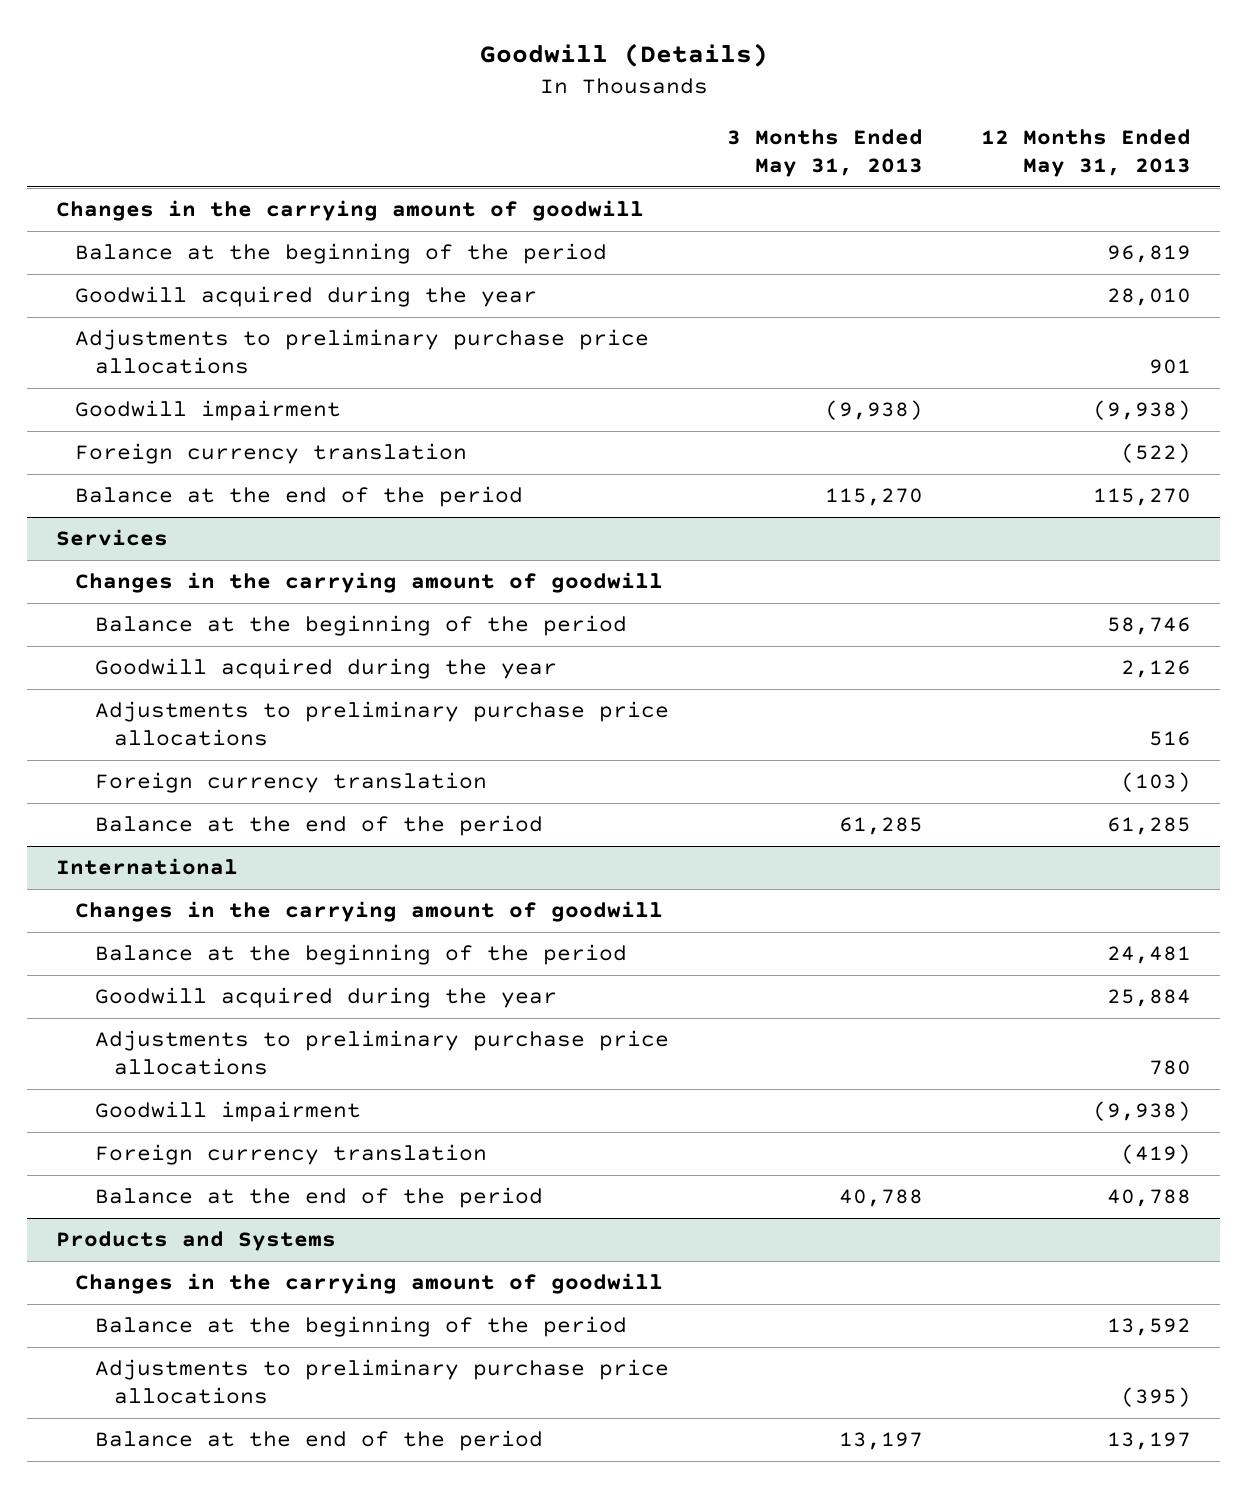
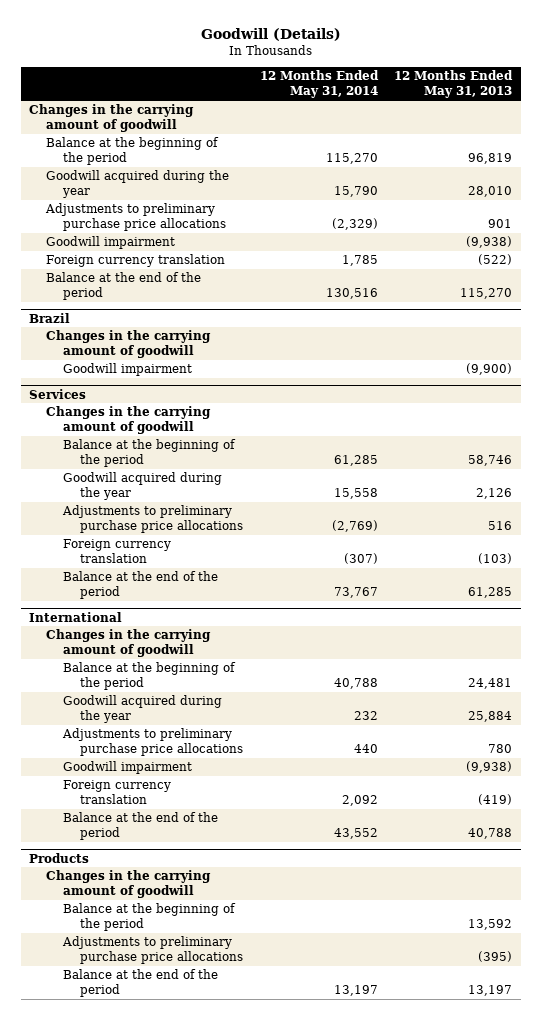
[726,129,923,178] 3 Months Ended May 31, 2013 -> none
none -> [259,70,379,99] 12 Months Ended May 31, 2014
none -> [29,312,71,323] Brazil
none -> [46,330,212,359] Changes in the carrying amount of goodwill
none -> [63,363,193,377] Goodwill impairment
[55,1231,336,1252] Products and Systems -> none
none -> [29,852,90,863] Products

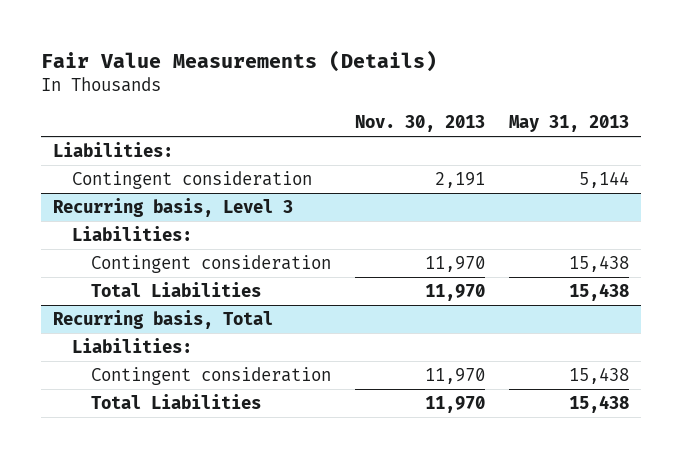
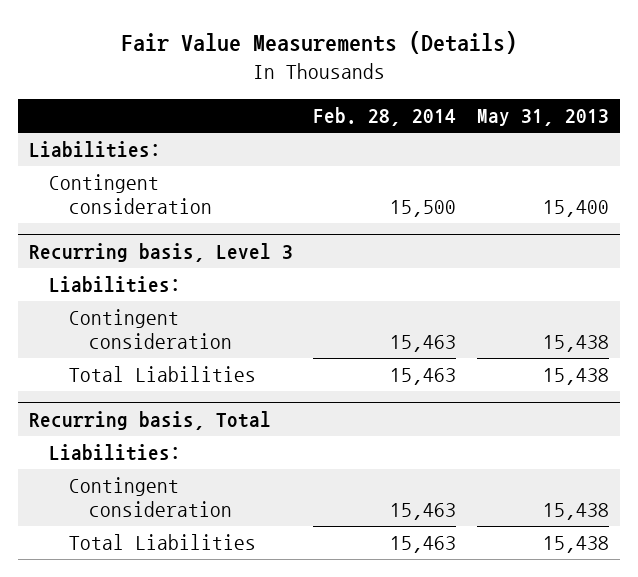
[355,115,486,133] Nov. 30, 2013 -> none
none -> [313,107,457,127] Feb. 28, 2014
[579,171,630,189] 5,144 -> [543,200,610,218] 15,400

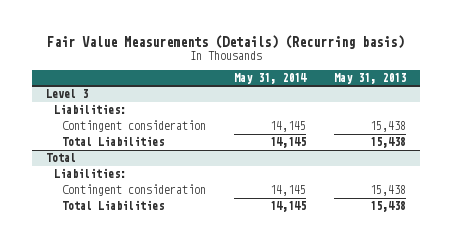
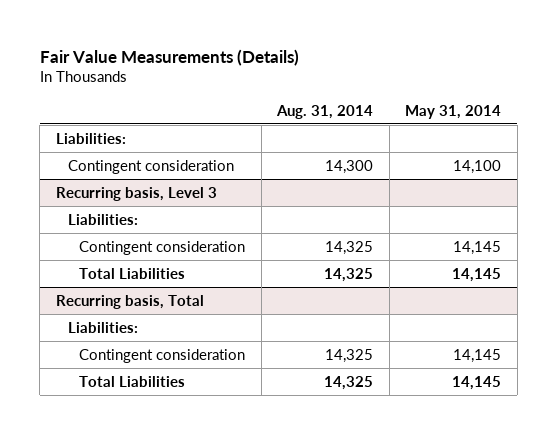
[46,35,404,50] Fair Value Measurements (Details) (Recurring basis) -> [39,48,299,66] Fair Value Measurements (Details)
[333,72,406,84] May 31, 2013 -> none
none -> [276,104,374,119] Aug. 31, 2014
[46,89,89,99] Level 3 -> none
none -> [67,159,234,174] Contingent consideration
none -> [56,186,218,201] Recurring basis, Level 3
none -> [67,213,138,225] Liabilities:
[46,153,77,163] Total -> none
none -> [56,294,205,309] Recurring basis, Total

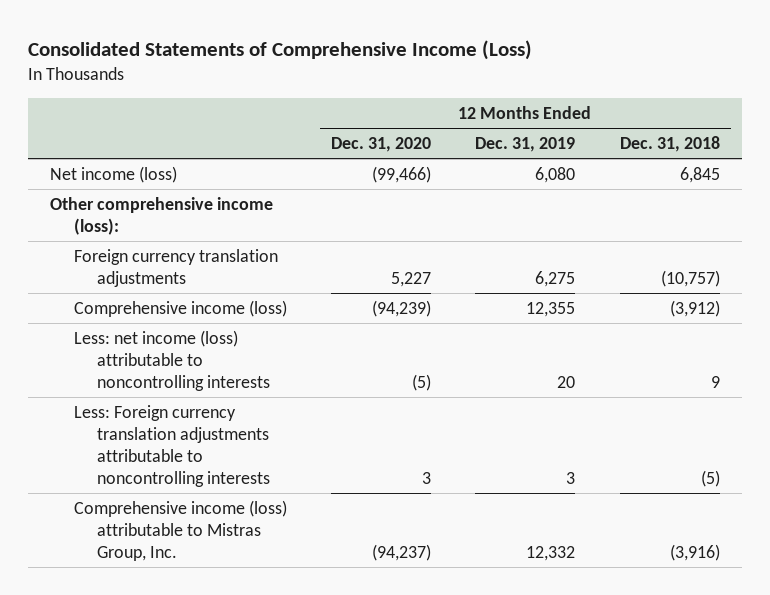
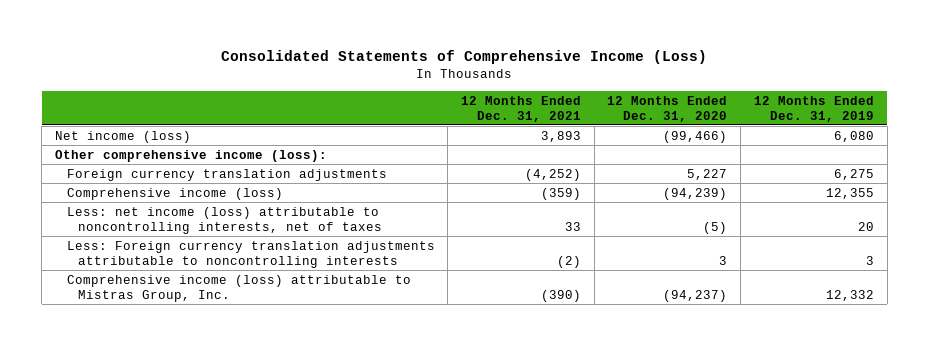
[619,136,720,153] Dec. 31, 2018 -> none
none -> [461,95,582,122] 12 Months Ended Dec. 31, 2021
[73,329,270,391] Less: net income (loss) attributable to noncontrolling interests -> [66,206,383,234] Less: net income (loss) attributable to noncontrolling interests, net of taxes

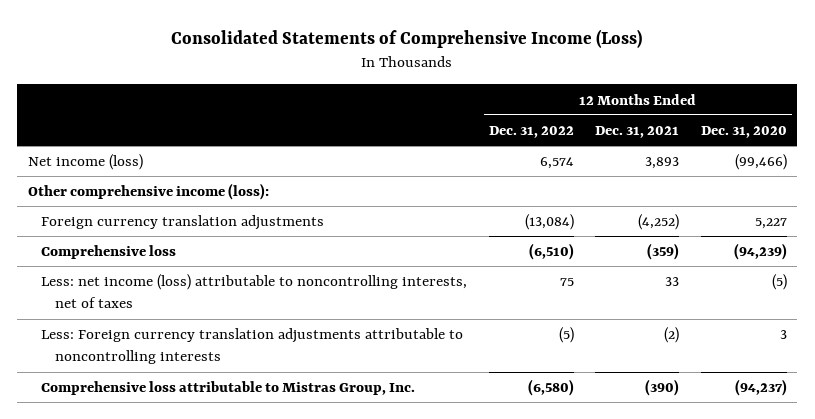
[753,95,874,122] 12 Months Ended Dec. 31, 2019 -> none
none -> [488,126,574,139] Dec. 31, 2022
[66,187,283,200] Comprehensive income (loss) -> [41,245,177,260] Comprehensive loss
[66,274,411,302] Comprehensive income (loss) attributable to Mistras Group, Inc. -> [41,381,416,396] Comprehensive loss attributable to Mistras Group, Inc.

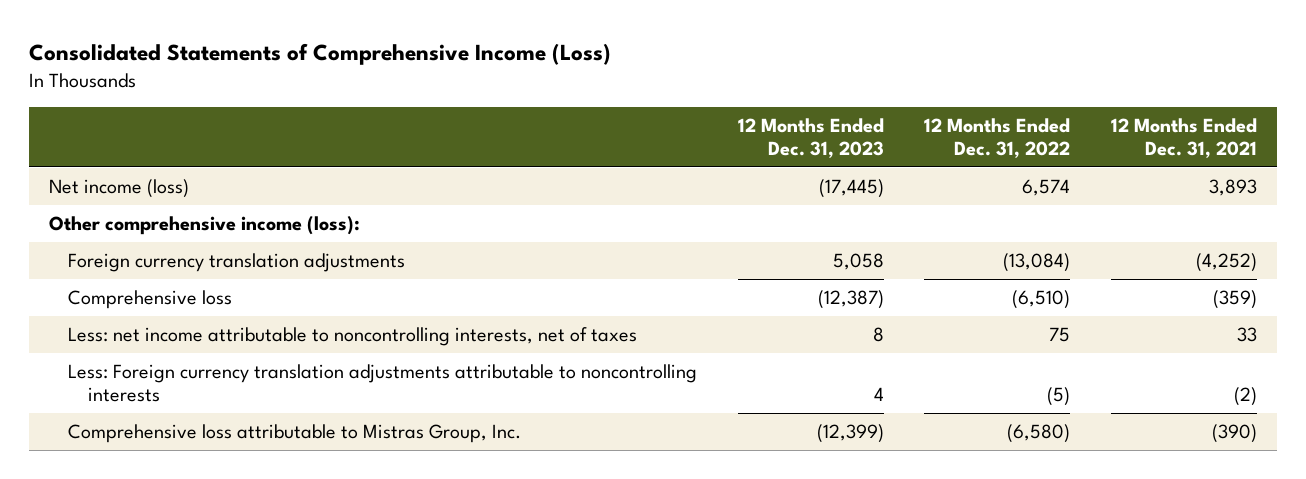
[700,126,787,139] Dec. 31, 2020 -> none
none -> [737,117,884,159] 12 Months Ended Dec. 31, 2023
[41,274,468,309] Less: net income (loss) attributable to noncontrolling interests, net of taxes -> [68,327,638,347] Less: net income attributable to noncontrolling interests, net of taxes

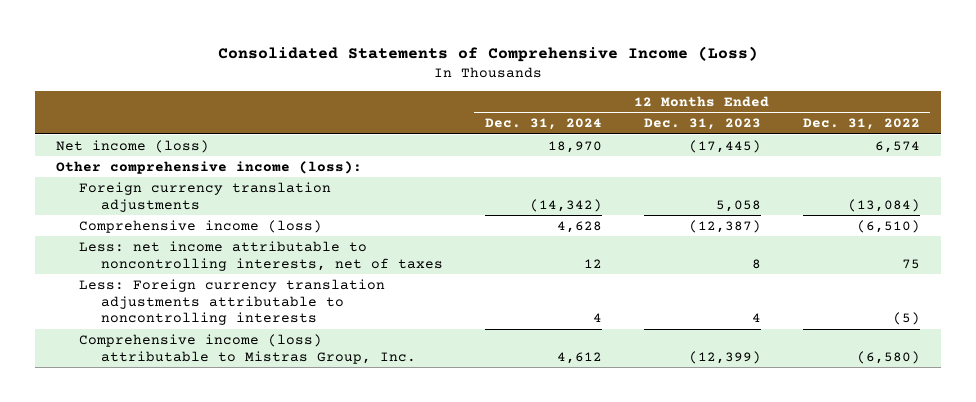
[1111,117,1258,159] 12 Months Ended Dec. 31, 2021 -> none
none -> [484,118,602,131] Dec. 31, 2024
[68,290,233,310] Comprehensive loss -> [78,219,322,233] Comprehensive income (loss)
[68,424,522,444] Comprehensive loss attributable to Mistras Group, Inc. -> [78,333,416,364] Comprehensive income (loss) attributable to Mistras Group, Inc.

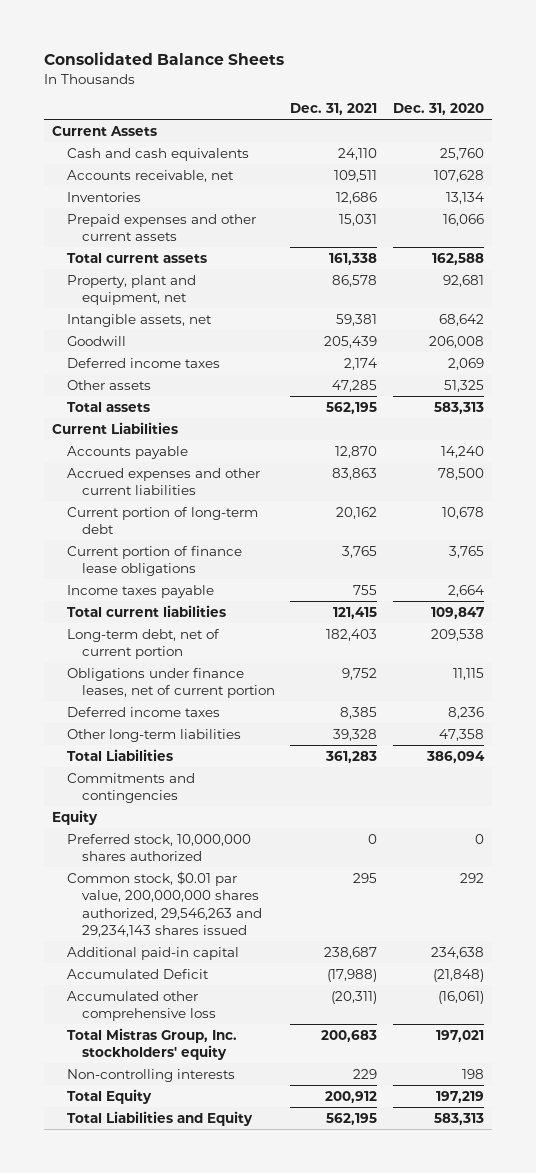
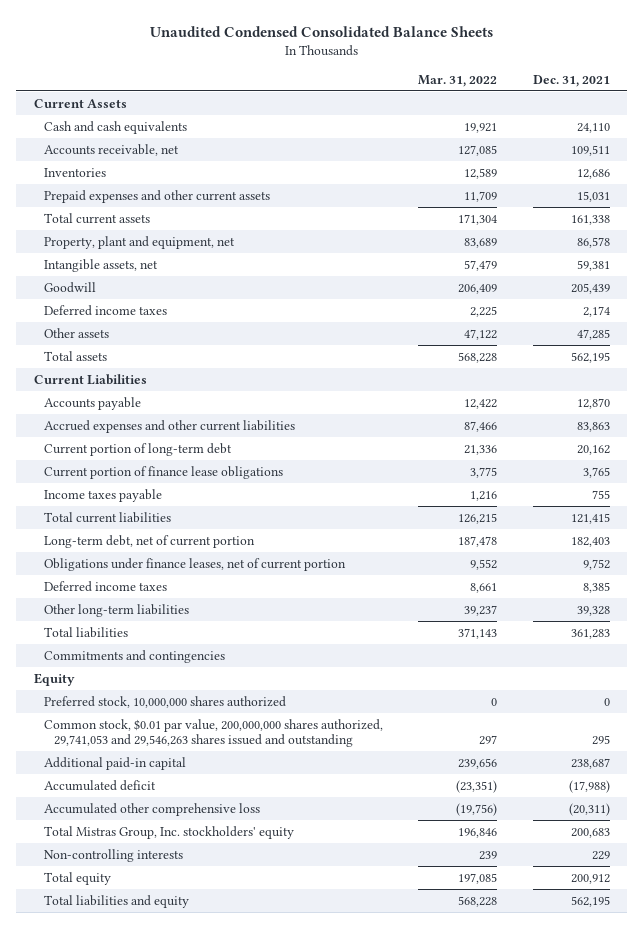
[44,52,285,66] Consolidated Balance Sheets -> [149,25,493,37] Unaudited Condensed Consolidated Balance Sheets
[393,103,485,116] Dec. 31, 2020 -> none
none -> [418,74,498,87] Mar. 31, 2022
[66,748,173,761] Total Liabilities -> [44,626,129,638] Total liabilities
[66,870,262,937] Common stock, $0.01 par value, 200,000,000 shares authorized, 29,546,263 and 29,234,143 shares issued -> [44,718,384,748] Common stock, $0.01 par value, 200,000,000 shares authorized, 29,741,053 and 29,546,263 shares issued and outstanding
[66,968,209,979] Accumulated Deficit -> [44,779,157,791] Accumulated deficit
[66,1088,152,1104] Total Equity -> [44,871,112,885] Total equity
[66,1110,253,1126] Total Liabilities and Equity -> [44,894,190,908] Total liabilities and equity

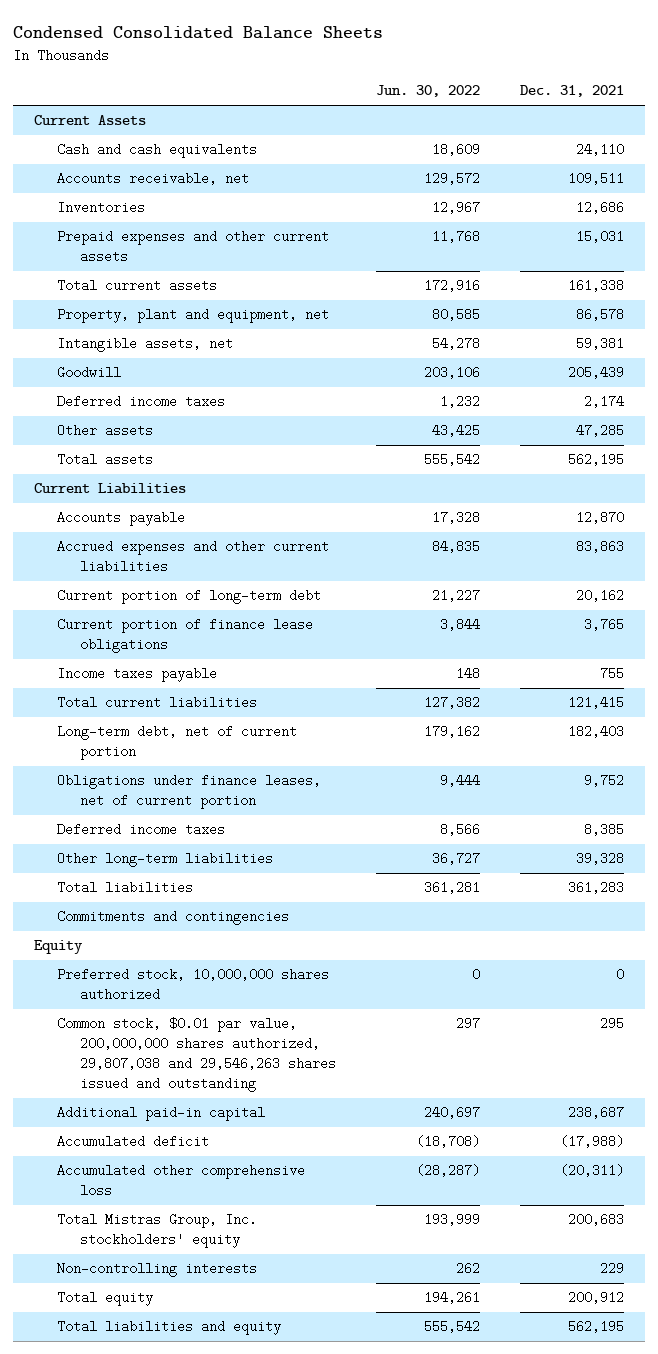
[149,25,493,37] Unaudited Condensed Consolidated Balance Sheets -> [13,26,384,40] Condensed Consolidated Balance Sheets
[418,74,498,87] Mar. 31, 2022 -> none
none -> [375,85,480,98] Jun. 30, 2022
[44,718,384,748] Common stock, $0.01 par value, 200,000,000 shares authorized, 29,741,053 and 29,546,263 shares issued and outstanding -> [56,1017,336,1092] Common stock, $0.01 par value, 200,000,000 shares authorized, 29,807,038 and 29,546,263 shares issued and outstanding

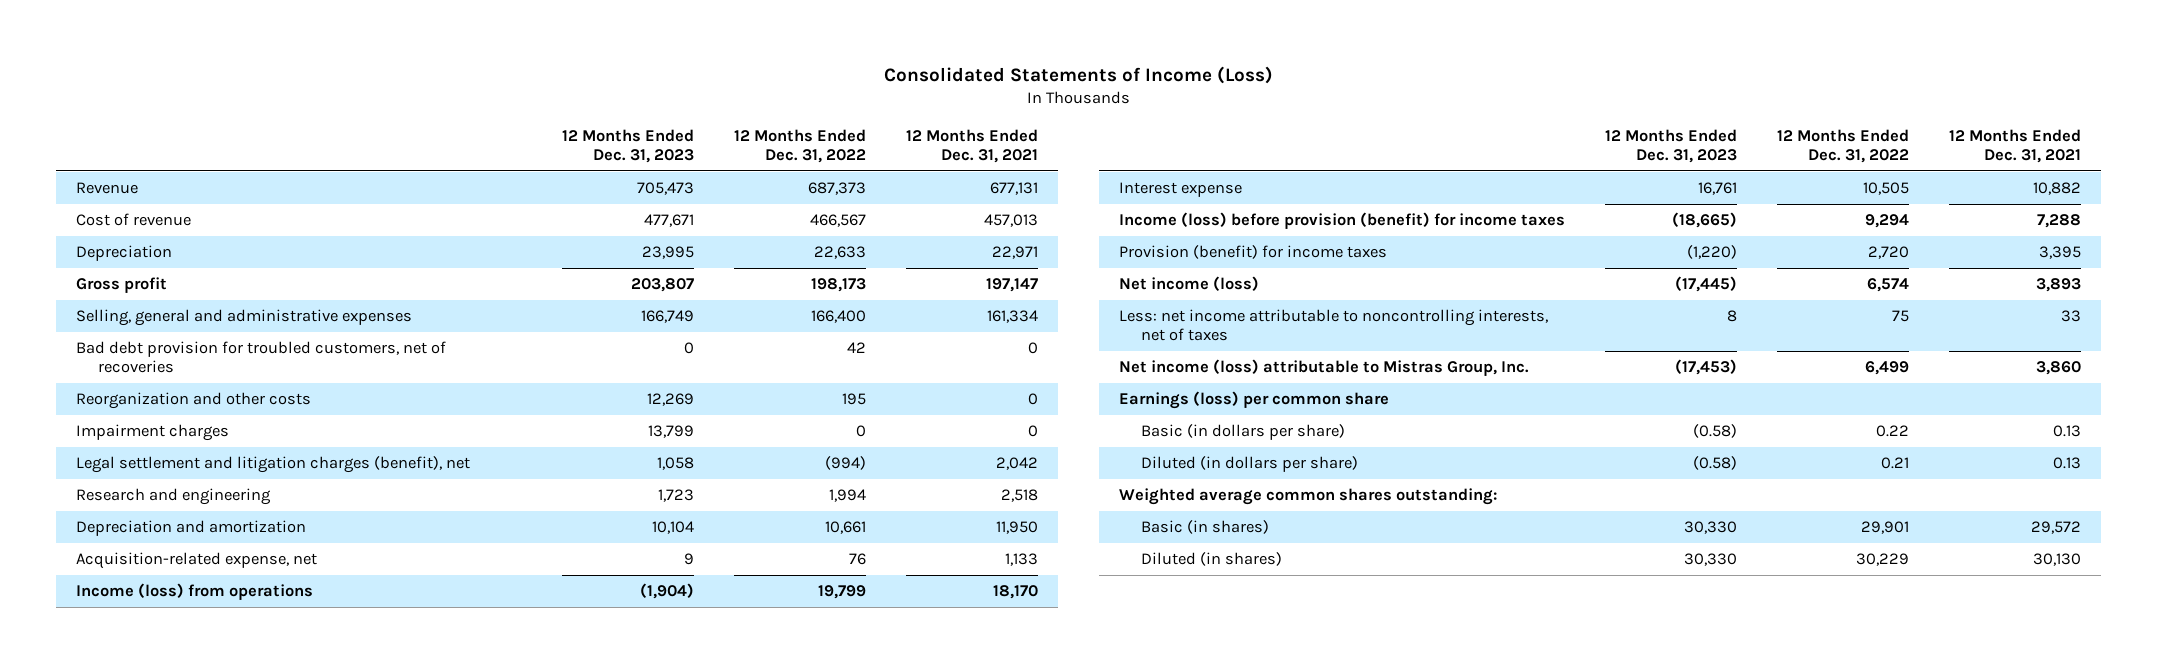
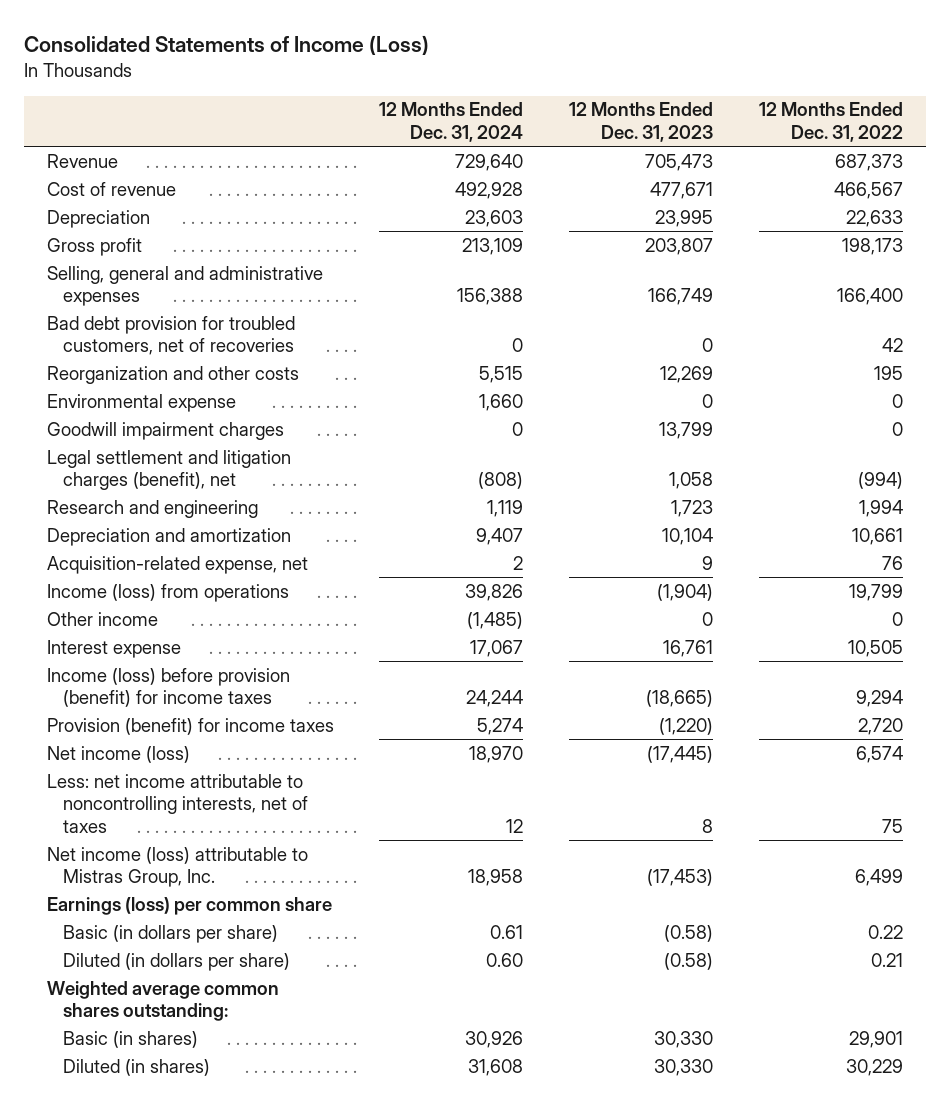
[906,128,1039,163] 12 Months Ended Dec. 31, 2021 -> none
none -> [379,102,524,142] 12 Months Ended Dec. 31, 2024
none -> [46,393,236,412] Environmental expense
[75,424,229,442] Impairment charges -> [46,421,284,440] Goodwill impairment charges
none -> [46,611,158,626] Other income

